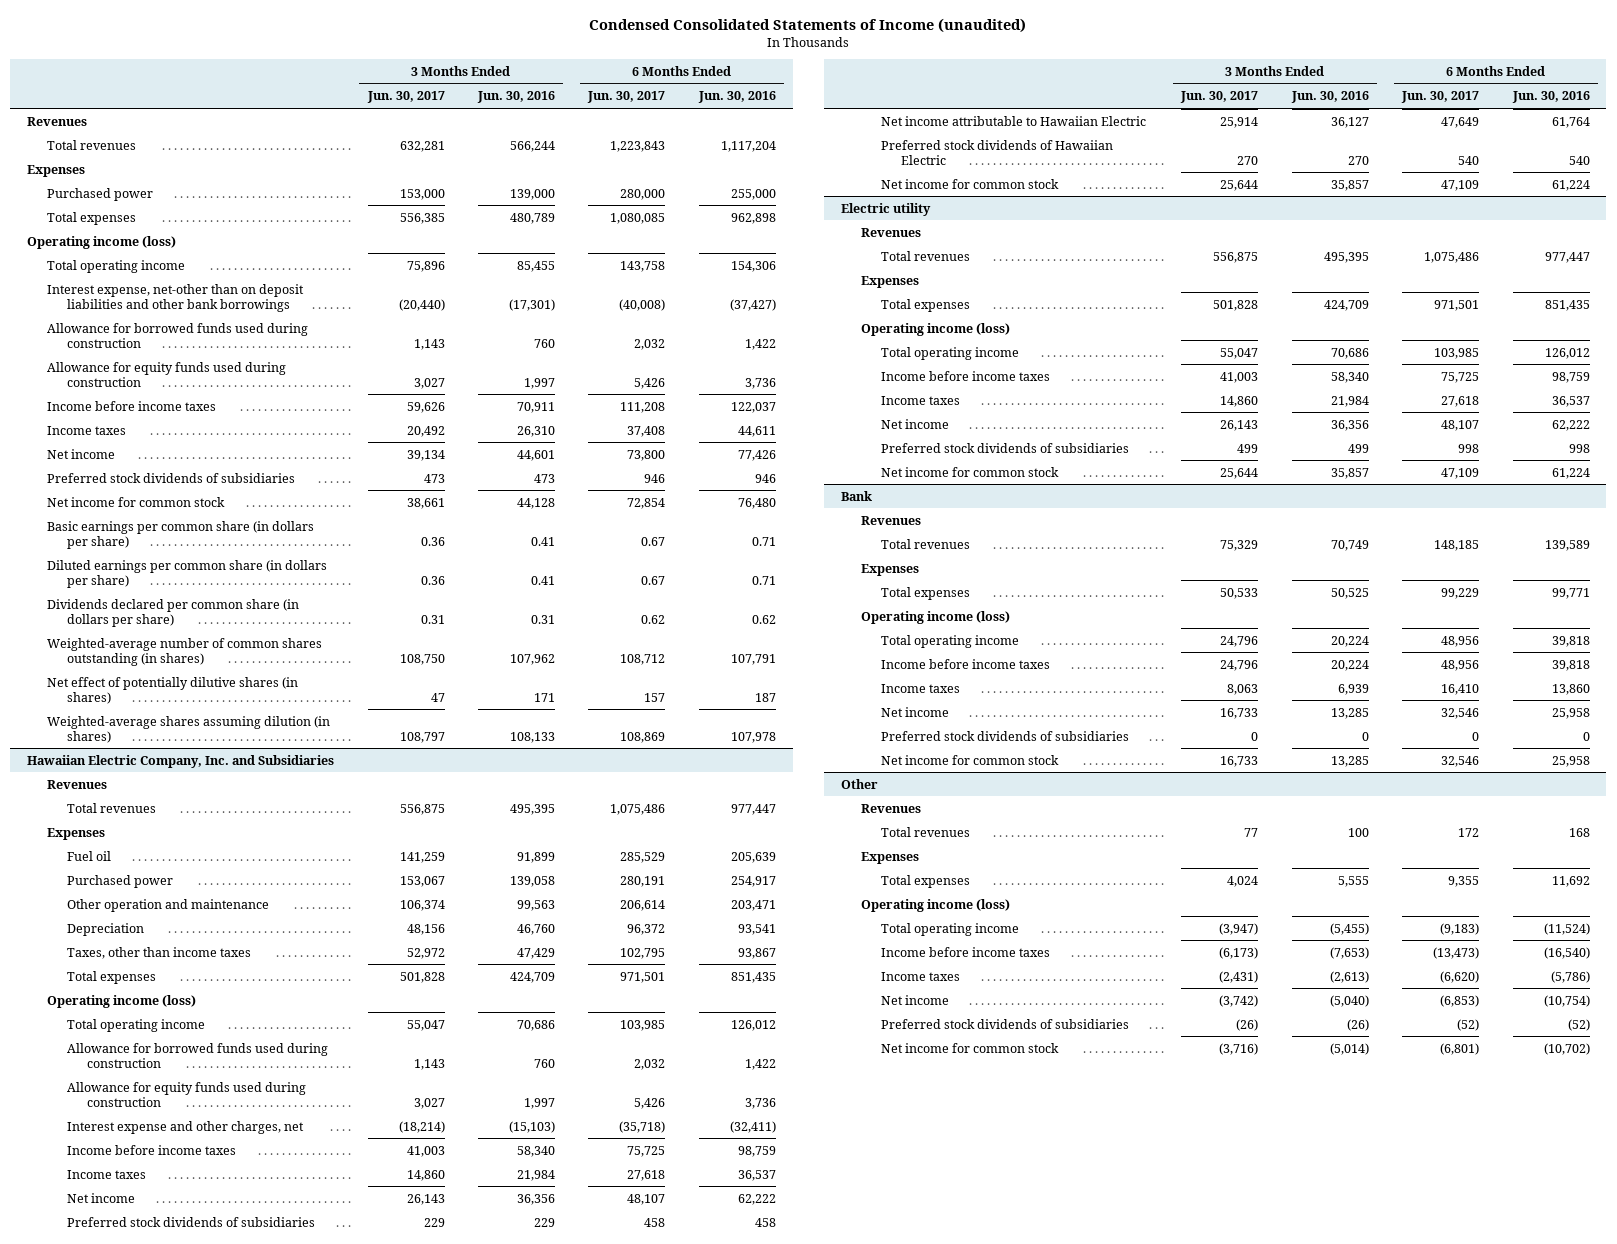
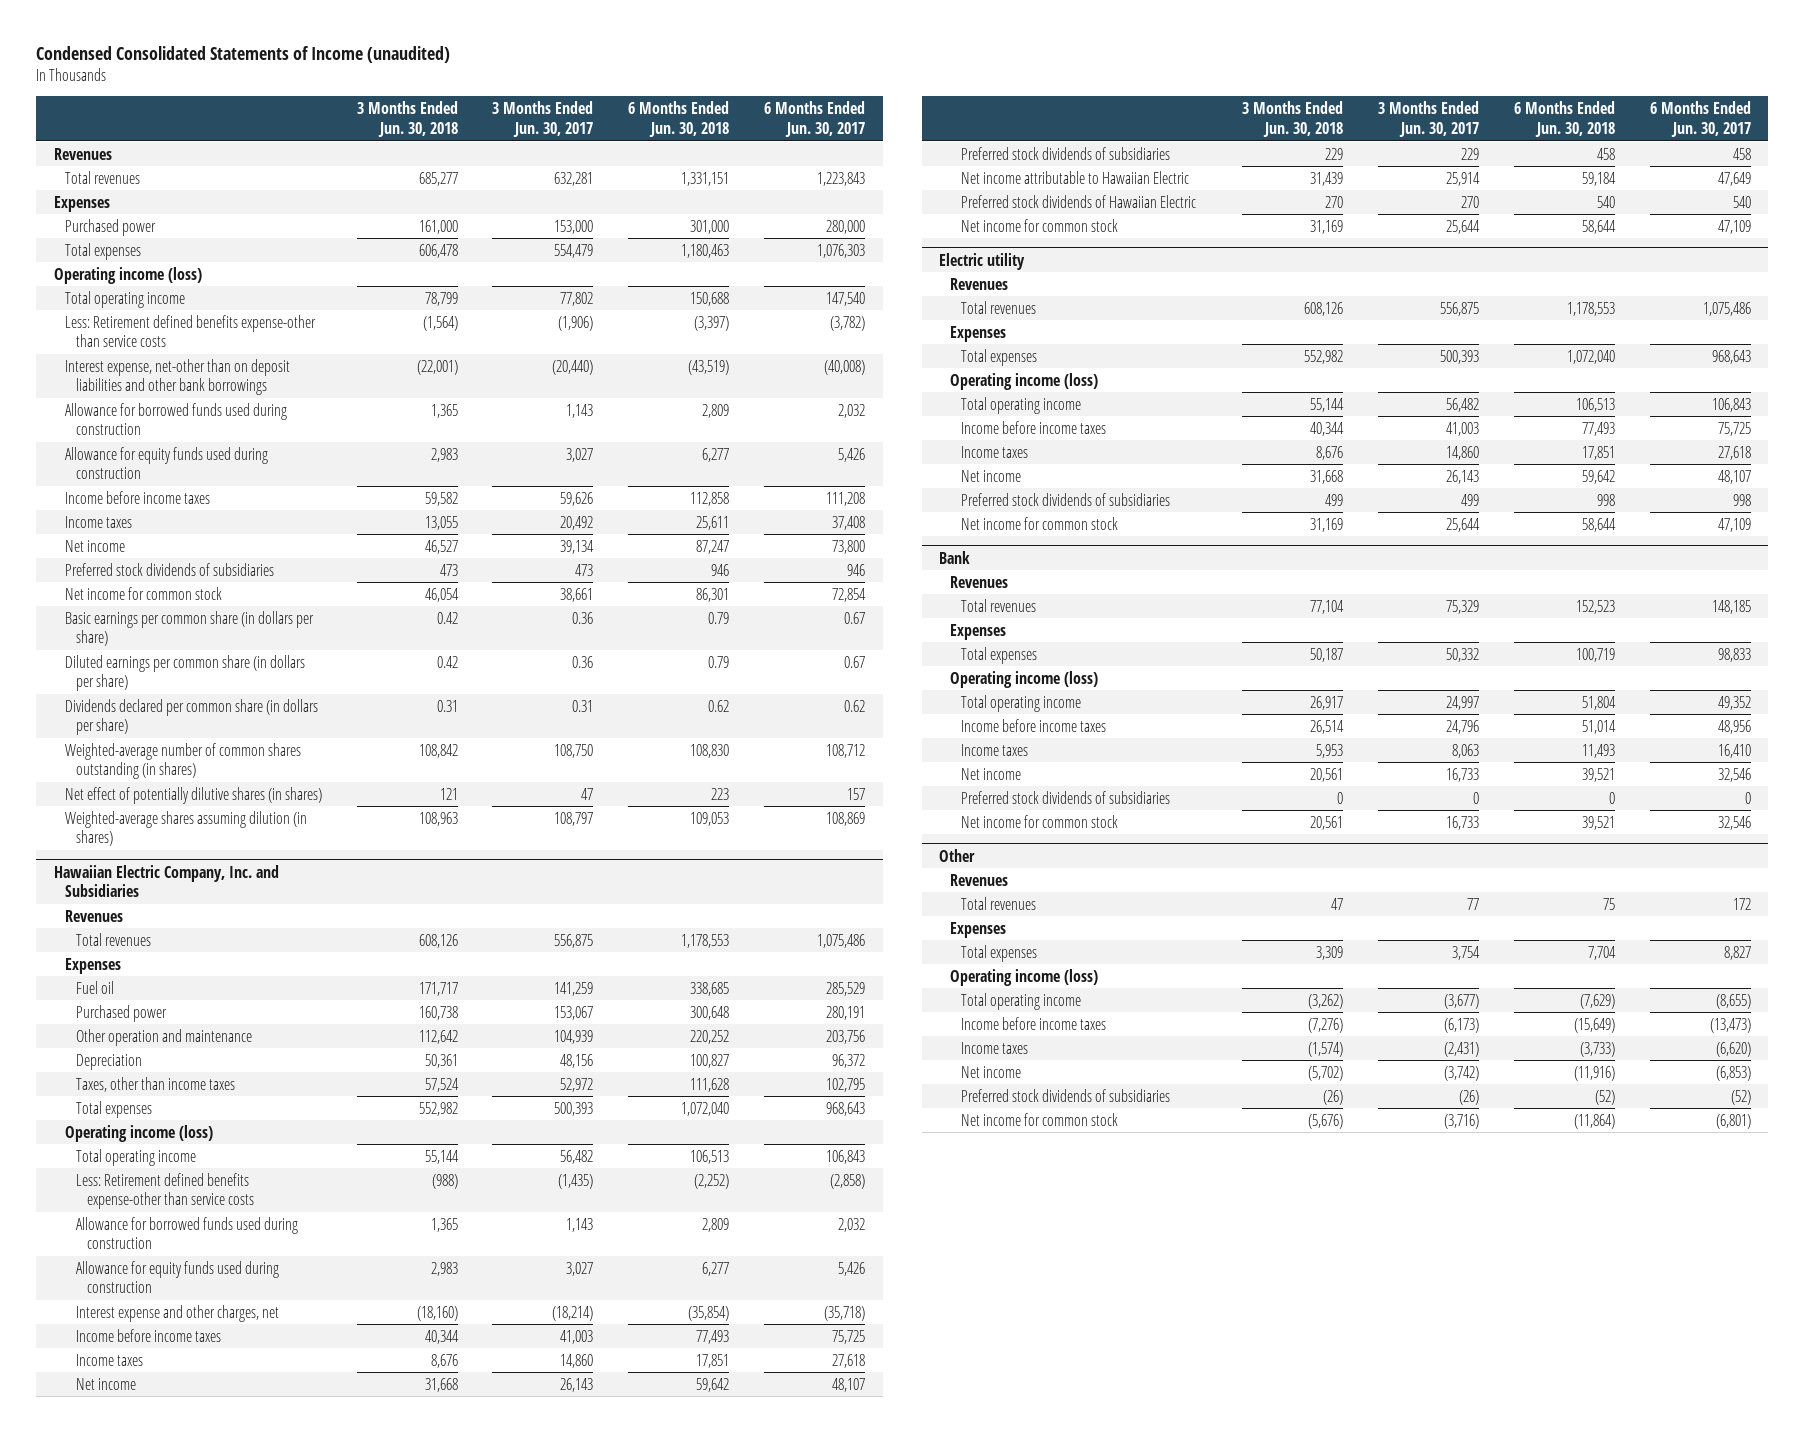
[476,91,555,104] Jun. 30, 2016 -> none
[697,91,776,104] Jun. 30, 2016 -> none
none -> [356,101,458,137] 3 Months Ended Jun. 30, 2018
none -> [628,101,730,137] 6 Months Ended Jun. 30, 2018
[399,212,445,224] 556,385 -> [554,243,594,258] 554,479
[610,212,666,224] 1,080,085 -> [817,243,866,258] 1,076,303
[406,260,445,272] 75,896 -> [560,291,594,306] 77,802
[620,260,666,272] 143,758 -> [826,291,866,306] 147,540
none -> [64,314,316,348] Less: Retirement defined benefits expense-other than service costs
[399,899,445,911] 106,374 -> [554,1029,594,1044] 104,939
[620,899,666,911] 206,614 -> [826,1029,866,1044] 203,756
[399,971,445,983] 501,828 -> [554,1101,594,1116] 500,393
[620,971,666,983] 971,501 -> [826,1101,866,1116] 968,643
[406,1019,445,1031] 55,047 -> [560,1149,594,1164] 56,482
[620,1019,666,1031] 103,985 -> [826,1149,866,1164] 106,843
none -> [75,1172,254,1210] Less: Retirement defined benefits expense-other than service costs
[1213,299,1259,311] 501,828 -> [1440,349,1480,364] 500,393
[1434,299,1480,311] 971,501 -> [1711,349,1751,364] 968,643
[1220,347,1259,359] 55,047 -> [1446,397,1480,412] 56,482
[1434,347,1480,359] 103,985 -> [1711,397,1751,412] 106,843
[1220,587,1259,599] 50,533 -> [1446,647,1480,662] 50,332
[1441,587,1480,599] 99,229 -> [1717,647,1751,662] 98,833
[1220,635,1259,647] 24,796 -> [1446,695,1480,710] 24,997
[1441,635,1480,647] 48,956 -> [1717,695,1751,710] 49,352
[1227,875,1259,887] 4,024 -> [1452,945,1481,960] 3,754
[1448,875,1480,887] 9,355 -> [1723,945,1751,960] 8,827
[1219,922,1259,935] (3,947) -> [1444,993,1480,1009] (3,677)
[1440,922,1480,935] (9,183) -> [1715,993,1751,1009] (8,655)

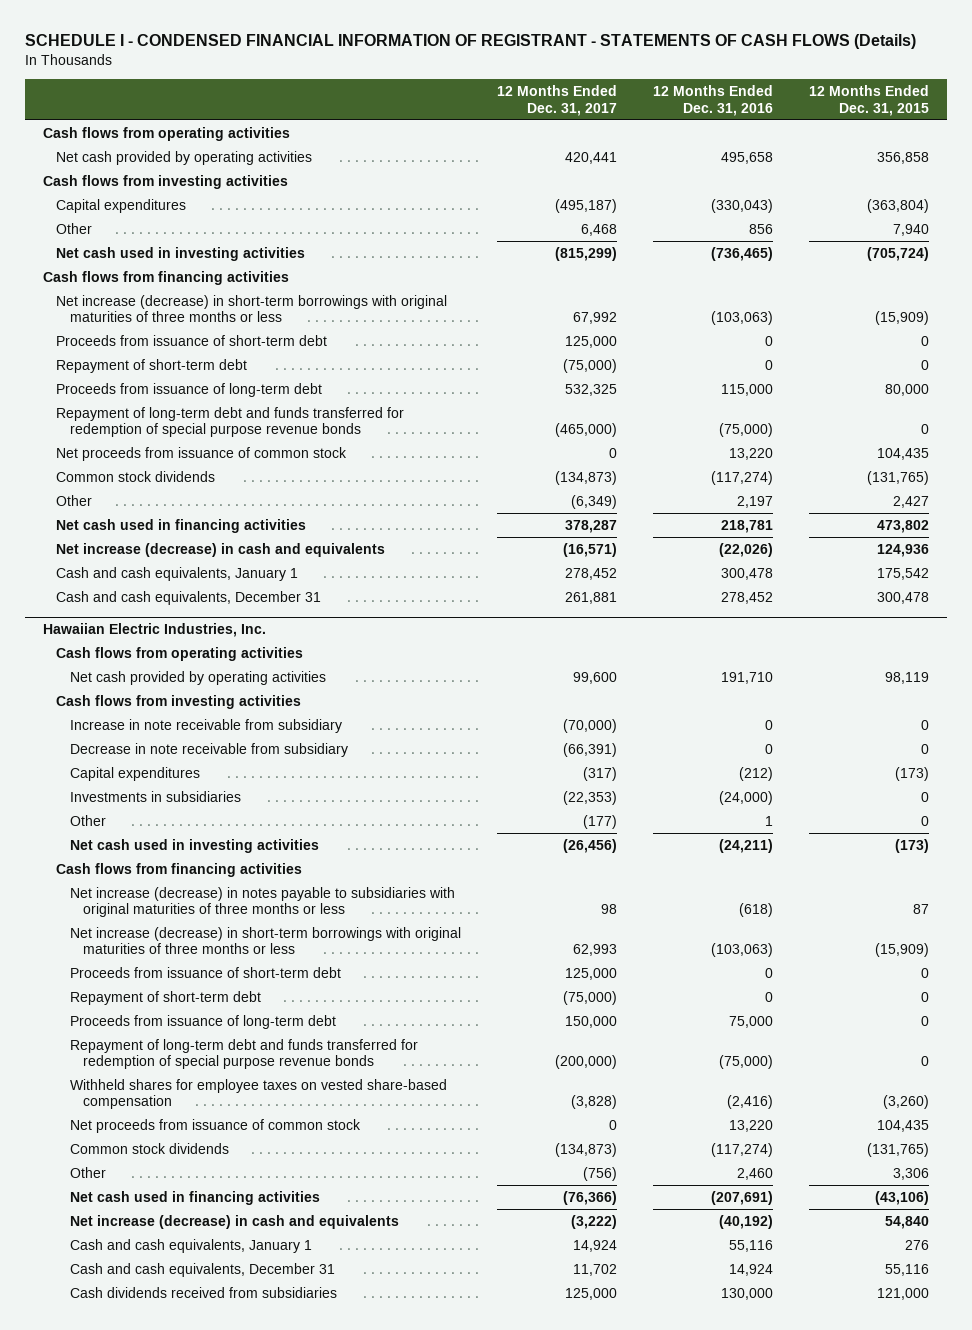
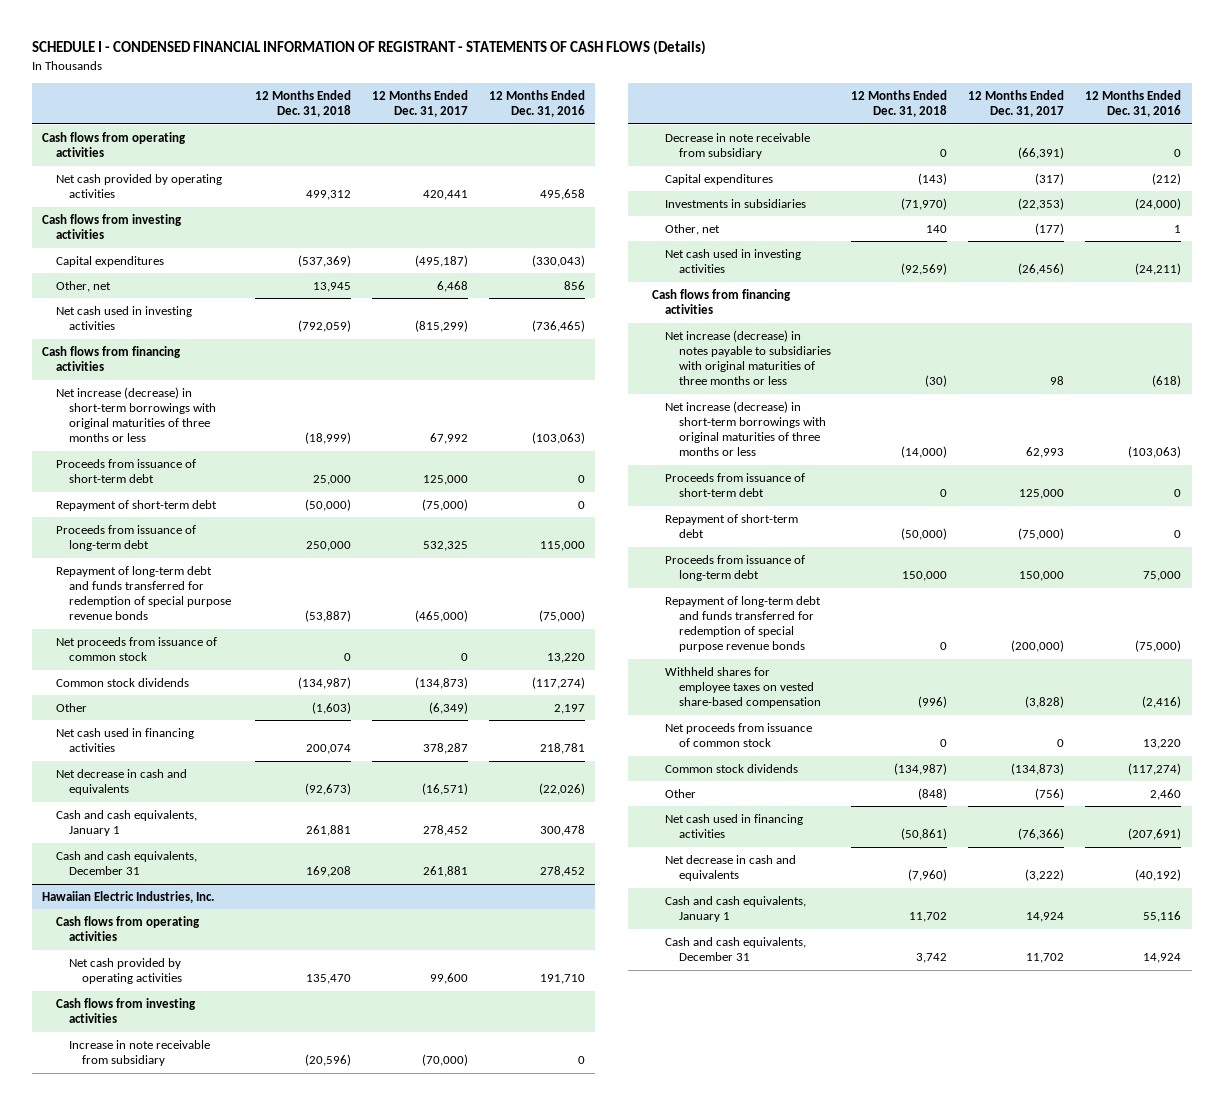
[809,85,930,116] 12 Months Ended Dec. 31, 2015 -> none
none -> [255,90,352,118] 12 Months Ended Dec. 31, 2018
[56,222,93,234] Other -> [55,280,111,292] Other, net
[56,542,386,557] Net increase (decrease) in cash and equivalents -> [55,768,187,796] Net decrease in cash and equivalents
[69,814,106,826] Other -> [665,223,721,235] Other, net
[69,1214,399,1229] Net increase (decrease) in cash and equivalents -> [665,854,797,882] Net decrease in cash and equivalents
[69,1286,337,1298] Cash dividends received from subsidiaries -> none

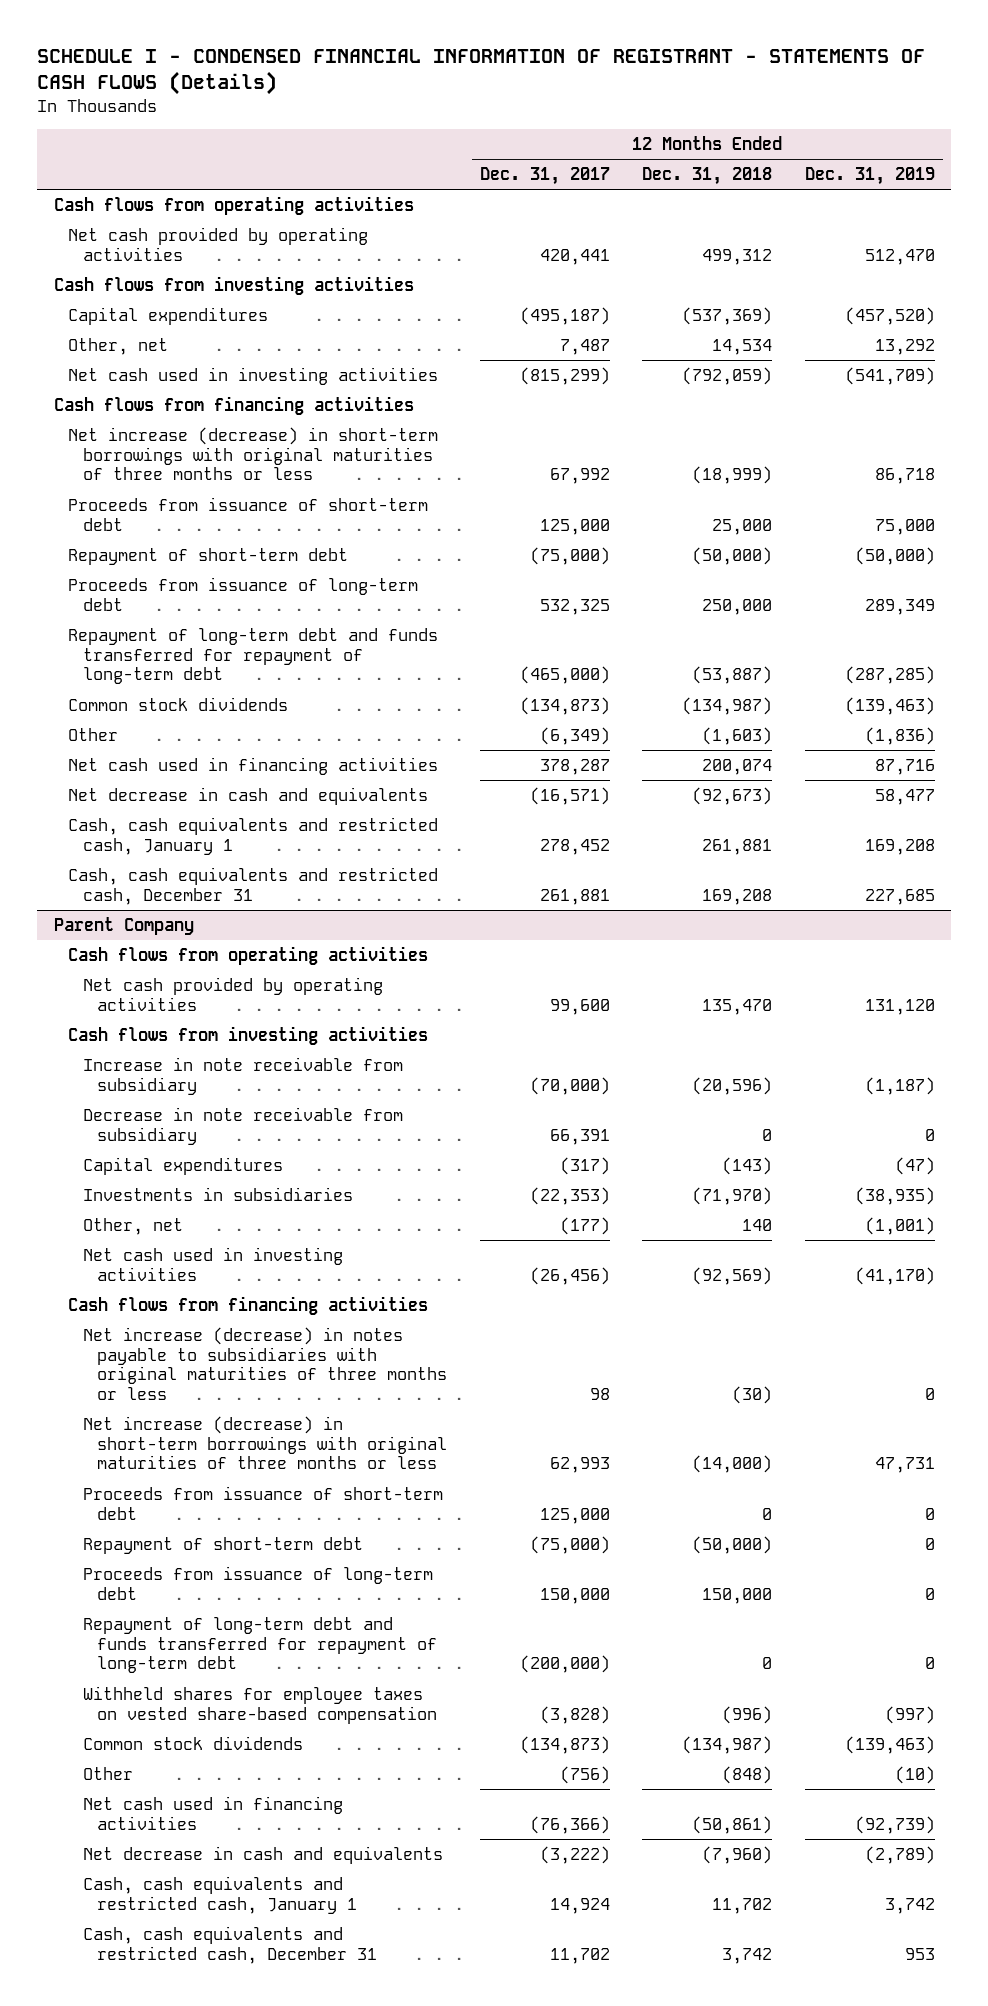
[488,90,585,118] 12 Months Ended Dec. 31, 2016 -> none
none -> [804,167,935,186] Dec. 31, 2019
[313,281,352,292] 13,945 -> [712,339,773,356] 14,534
[437,280,469,292] 6,468 -> [559,339,610,356] 7,487
[55,636,217,662] Net proceeds from issuance of common stock -> none
[55,565,232,621] Repayment of long-term debt and funds transferred for redemption of special purpose revenue bonds -> [68,628,439,685] Repayment of long-term debt and funds transferred for repayment of long-term debt
[55,809,197,837] Cash and cash equivalents, January 1 -> [68,817,439,855] Cash, cash equivalents and restricted cash, January 1
[55,850,197,876] Cash and cash equivalents, December 31 -> [68,867,439,905] Cash, cash equivalents and restricted cash, December 31
[42,890,215,903] Hawaiian Electric Industries, Inc. -> [53,917,194,936] Parent Company
[1018,147,1065,160] (66,391) -> [549,1128,610,1145] 66,391
[665,595,822,653] Repayment of long-term debt and funds transferred for redemption of special purpose revenue bonds -> [82,1617,438,1674] Repayment of long-term debt and funds transferred for repayment of long-term debt
[665,722,813,748] Net proceeds from issuance of common stock -> none
[665,895,807,923] Cash and cash equivalents, January 1 -> [82,1876,358,1914] Cash, cash equivalents and restricted cash, January 1
[665,936,807,962] Cash and cash equivalents, December 31 -> [82,1926,378,1964] Cash, cash equivalents and restricted cash, December 31

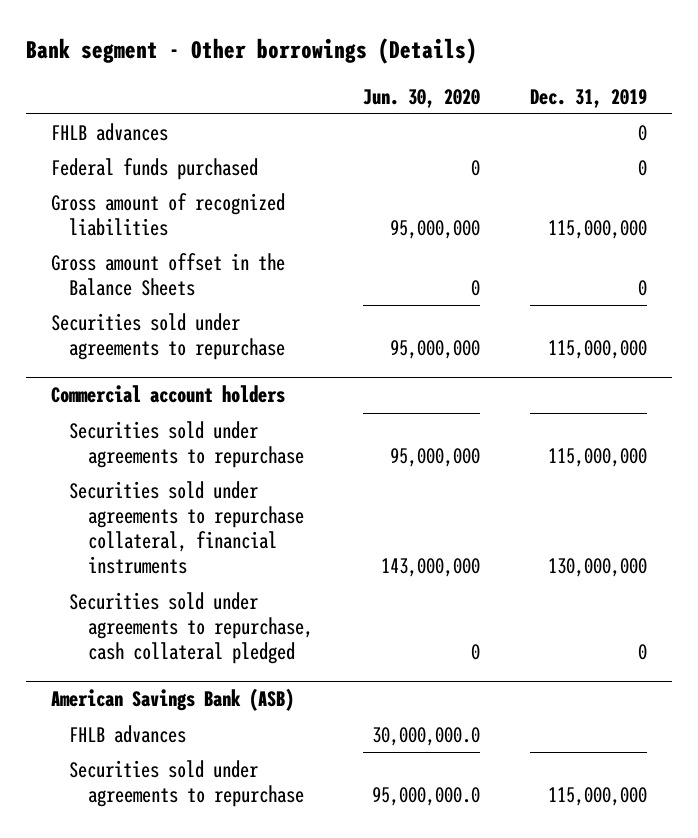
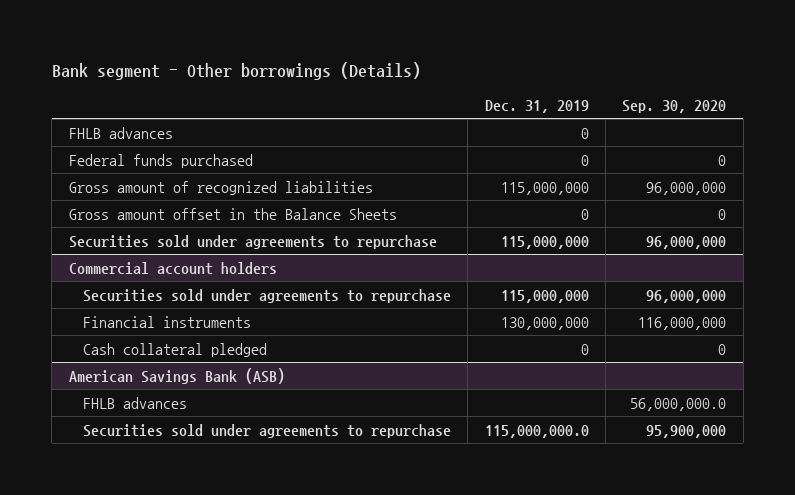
[362,88,480,108] Jun. 30, 2020 -> none
none -> [622,99,727,113] Sep. 30, 2020
[69,480,304,575] Securities sold under agreements to repurchase collateral, financial instruments -> [82,315,251,328] Financial instruments
[69,591,313,665] Securities sold under agreements to repurchase, cash collateral pledged -> [82,342,267,357] Cash collateral pledged
[547,786,647,806] 115,000,000 -> [484,424,589,438] 115,000,000.0

